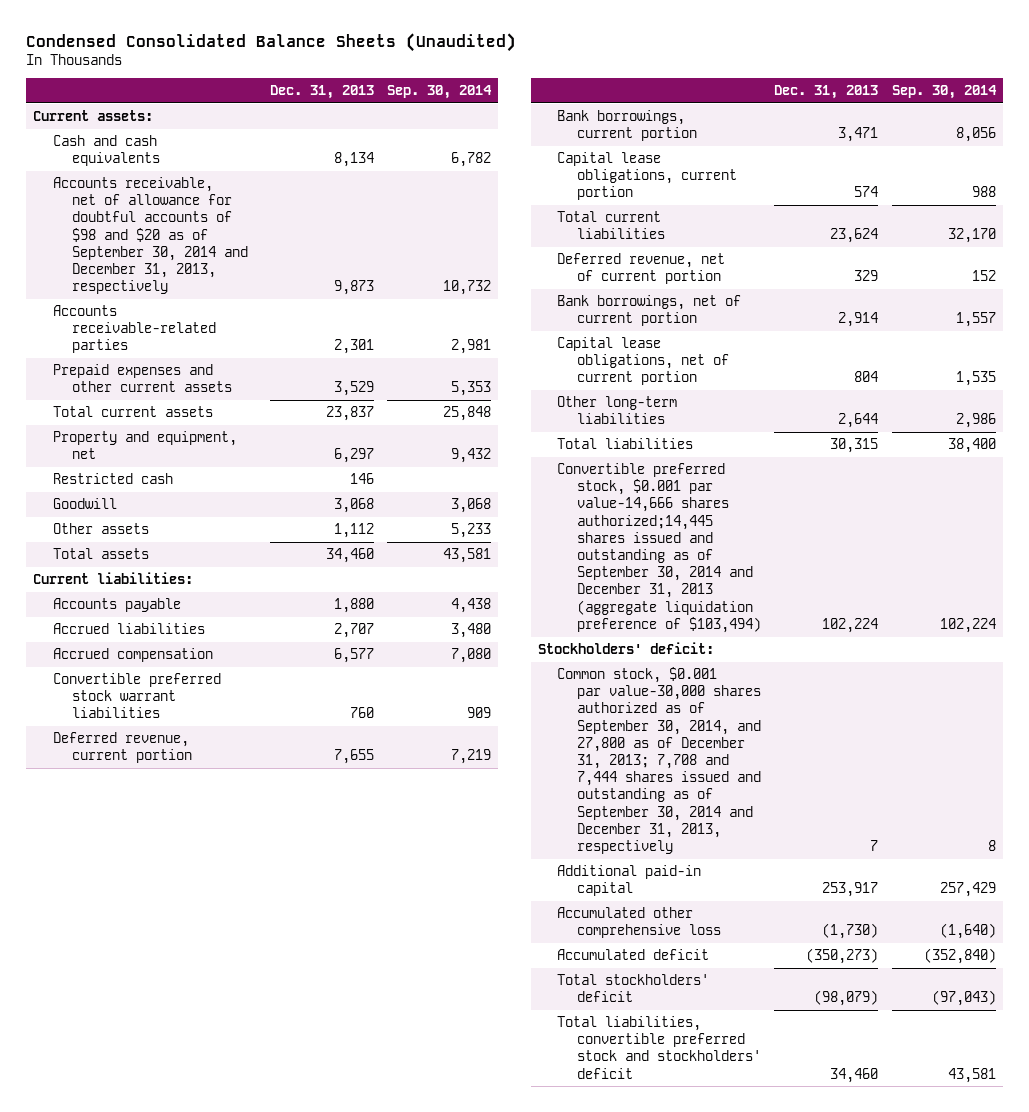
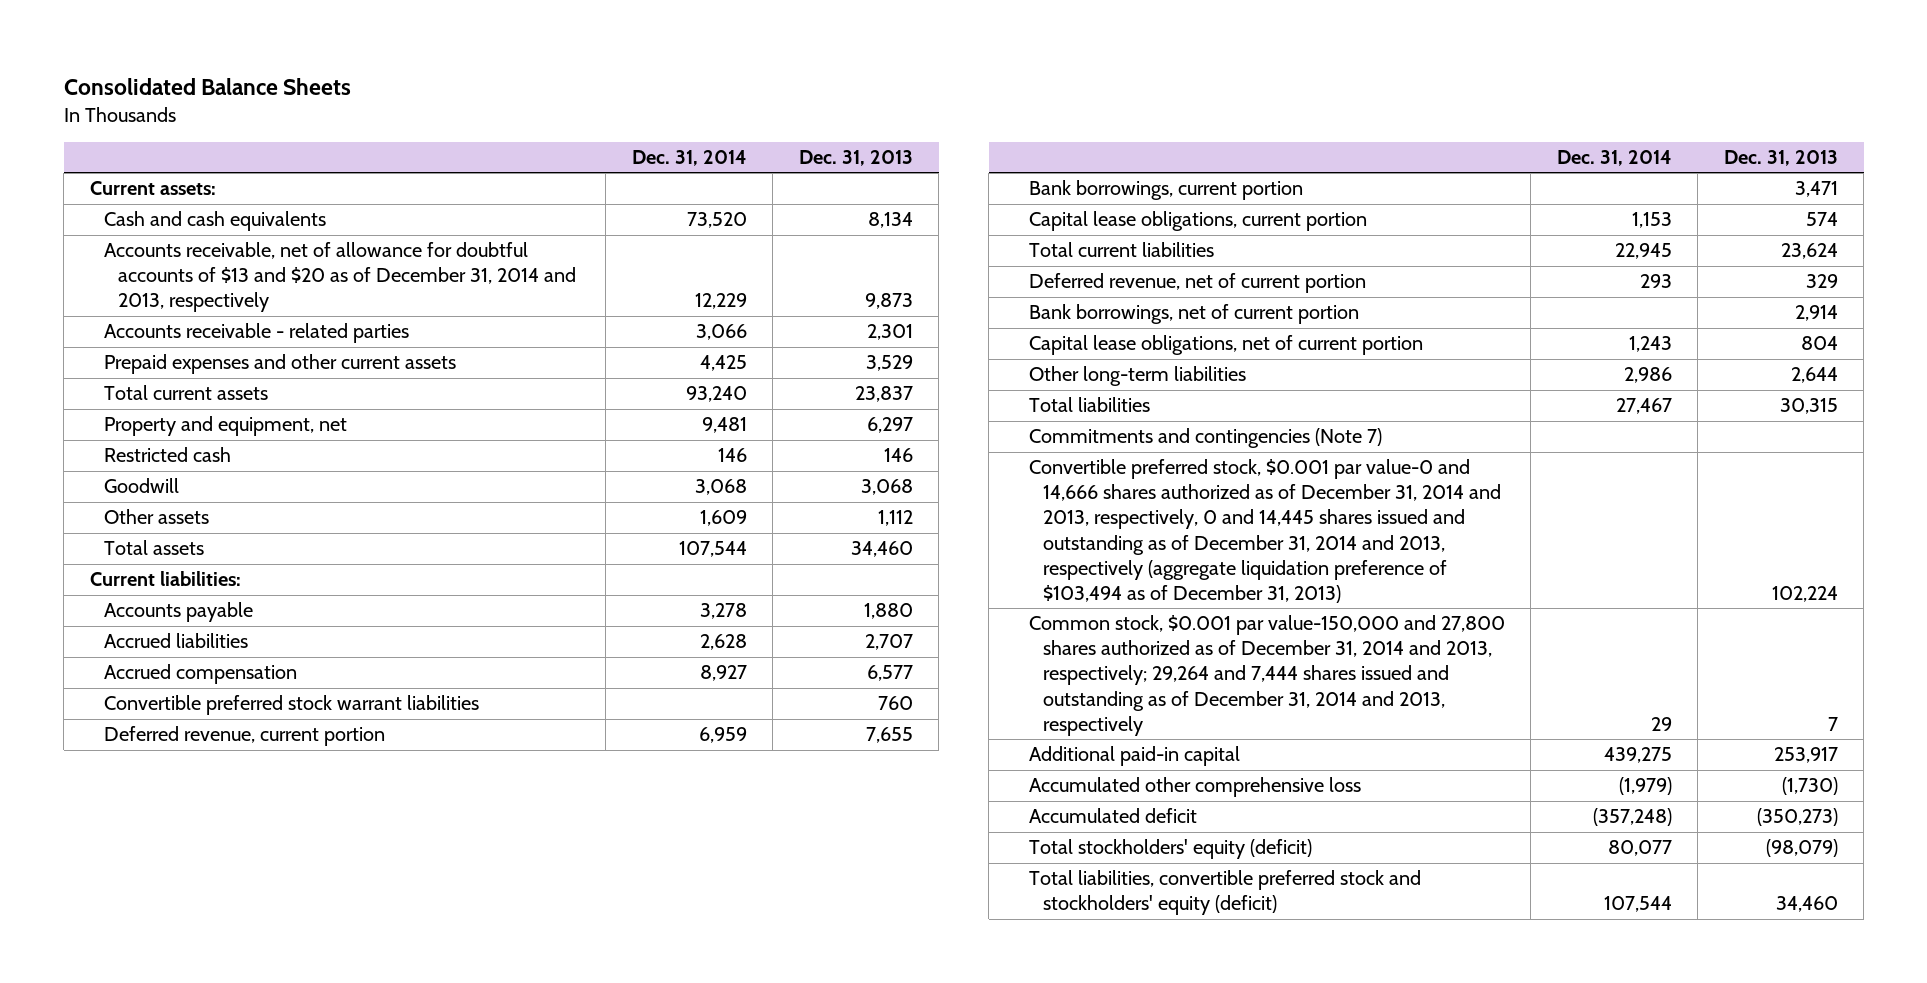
[26,33,517,53] Condensed Consolidated Balance Sheets (Unaudited) -> [63,77,351,95] Consolidated Balance Sheets
[387,85,493,100] Sep. 30, 2014 -> none
none -> [631,149,747,166] Dec. 31, 2014
[52,176,249,295] Accounts receivable, net of allowance for doubtful accounts of $98 and $20 as of September 30, 2014 and December 31, 2013, respectively -> [103,242,576,313] Accounts receivable, net of allowance for doubtful accounts of $13 and $20 as of December 31, 2014 and 2013, respectively
[52,304,217,354] Accounts receivable-related parties -> [103,323,409,344] Accounts receivable - related parties
[537,641,714,654] Stockholders' deficit: -> none
none -> [1028,428,1382,449] Commitments and contingencies (Note 7)
[557,462,761,633] Convertible preferred stock, $0.001 par value-14,666 shares authorized;14,445 shares issued and outstanding as of September 30, 2014 and December 31, 2013 (aggregate liquidation preference of $103,494) -> [1028,459,1502,603] Convertible preferred stock, $0.001 par value-0 and 14,666 shares authorized as of December 31, 2014 and 2013, respectively, 0 and 14,445 shares issued and outstanding as of December 31, 2014 and 2013, respectively (aggregate liquidation preference of $103,494 as of December 31, 2013)
[557,666,761,855] Common stock, $0.001 par value-30,000 shares authorized as of September 30, 2014, and 27,800 as of December 31, 2013; 7,708 and 7,444 shares issued and outstanding as of September 30, 2014 and December 31, 2013, respectively -> [1028,615,1505,736] Common stock, $0.001 par value-150,000 and 27,800 shares authorized as of December 31, 2014 and 2013, respectively; 29,264 and 7,444 shares issued and outstanding as of December 31, 2014 and 2013, respectively
[557,973,710,1003] Total stockholders' deficit -> [1028,839,1312,860] Total stockholders' equity (deficit)
[557,1015,761,1079] Total liabilities, convertible preferred stock and stockholders' deficit -> [1028,870,1421,916] Total liabilities, convertible preferred stock and stockholders' equity (deficit)

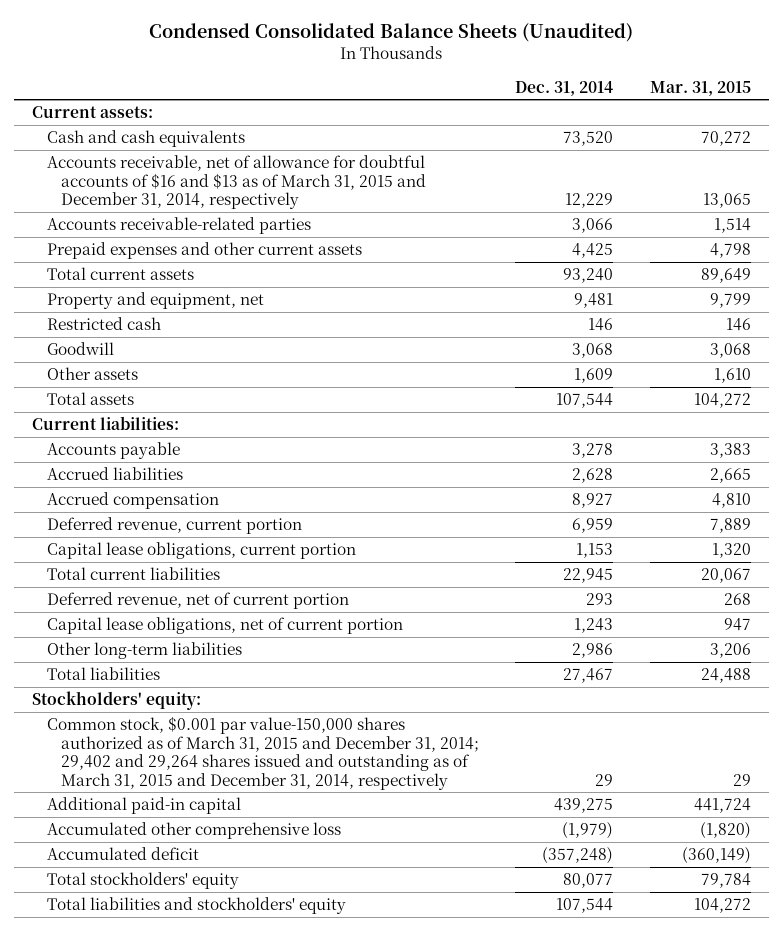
[63,77,351,95] Consolidated Balance Sheets -> [149,23,634,43] Condensed Consolidated Balance Sheets (Unaudited)
[798,149,913,166] Dec. 31, 2013 -> none
none -> [649,80,751,96] Mar. 31, 2015
[103,242,576,313] Accounts receivable, net of allowance for doubtful accounts of $13 and $20 as of December 31, 2014 and 2013, respectively -> [46,155,427,210] Accounts receivable, net of allowance for doubtful accounts of $16 and $13 as of March 31, 2015 and December 31, 2014, respectively
[103,323,409,344] Accounts receivable - related parties -> [46,217,311,235] Accounts receivable-related parties
[103,695,479,716] Convertible preferred stock warrant liabilities -> none
[1028,180,1303,201] Bank borrowings, current portion -> none
[1028,304,1359,325] Bank borrowings, net of current portion -> none
[1028,428,1382,449] Commitments and contingencies (Note 7) -> none
[1028,459,1502,603] Convertible preferred stock, $0.001 par value-0 and 14,666 shares authorized as of December 31, 2014 and 2013, respectively, 0 and 14,445 shares issued and outstanding as of December 31, 2014 and 2013, respectively (aggregate liquidation preference of $103,494 as of December 31, 2013) -> none
none -> [32,691,202,711] Stockholders' equity:
[1028,615,1505,736] Common stock, $0.001 par value-150,000 and 27,800 shares authorized as of December 31, 2014 and 2013, respectively; 29,264 and 7,444 shares issued and outstanding as of December 31, 2014 and 2013, respectively -> [46,716,480,790] Common stock, $0.001 par value-150,000 shares authorized as of March 31, 2015 and December 31, 2014; 29,402 and 29,264 shares issued and outstanding as of March 31, 2015 and December 31, 2014, respectively
[1028,839,1312,860] Total stockholders' equity (deficit) -> [46,872,239,890] Total stockholders' equity
[1028,870,1421,916] Total liabilities, convertible preferred stock and stockholders' equity (deficit) -> [46,897,346,915] Total liabilities and stockholders' equity

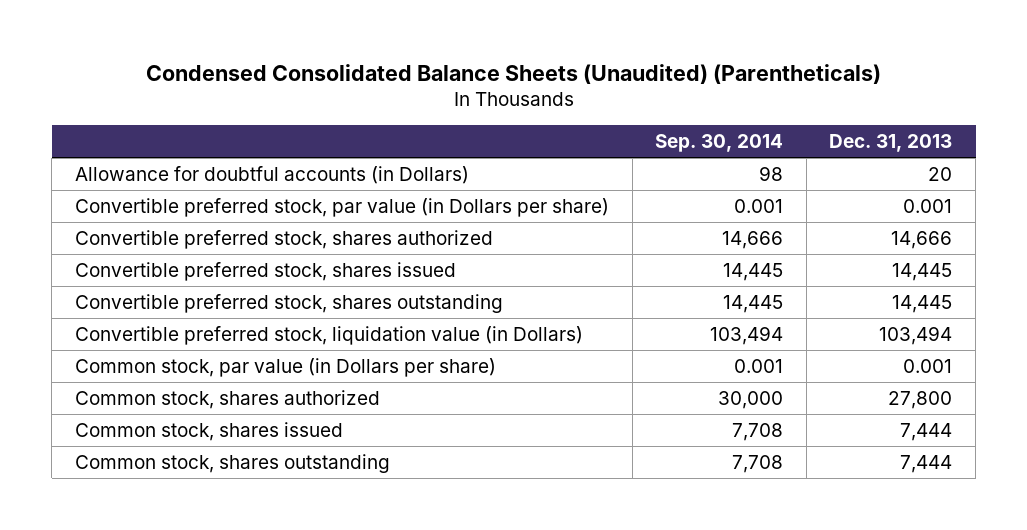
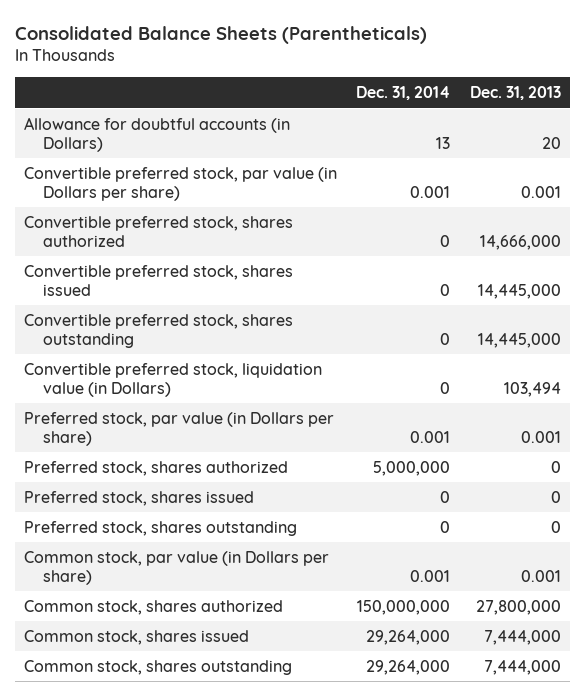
[145,63,881,84] Condensed Consolidated Balance Sheets (Unaudited) (Parentheticals) -> [14,25,427,44] Consolidated Balance Sheets (Parentheticals)
[655,134,784,153] Sep. 30, 2014 -> none
none -> [356,86,451,101] Dec. 31, 2014
[891,230,953,249] 14,666 -> [479,234,561,250] 14,666,000
[892,262,953,281] 14,445 -> [477,283,561,299] 14,445,000
[892,294,953,313] 14,445 -> [477,332,561,348] 14,445,000
none -> [24,411,335,446] Preferred stock, par value (in Dollars per share)
none -> [24,460,289,476] Preferred stock, shares authorized
none -> [24,490,255,506] Preferred stock, shares issued
none -> [24,520,298,536] Preferred stock, shares outstanding
[888,390,953,409] 27,800 -> [475,599,561,615] 27,800,000
[900,422,953,441] 7,444 -> [483,629,561,645] 7,444,000
[900,454,953,473] 7,444 -> [483,659,561,675] 7,444,000

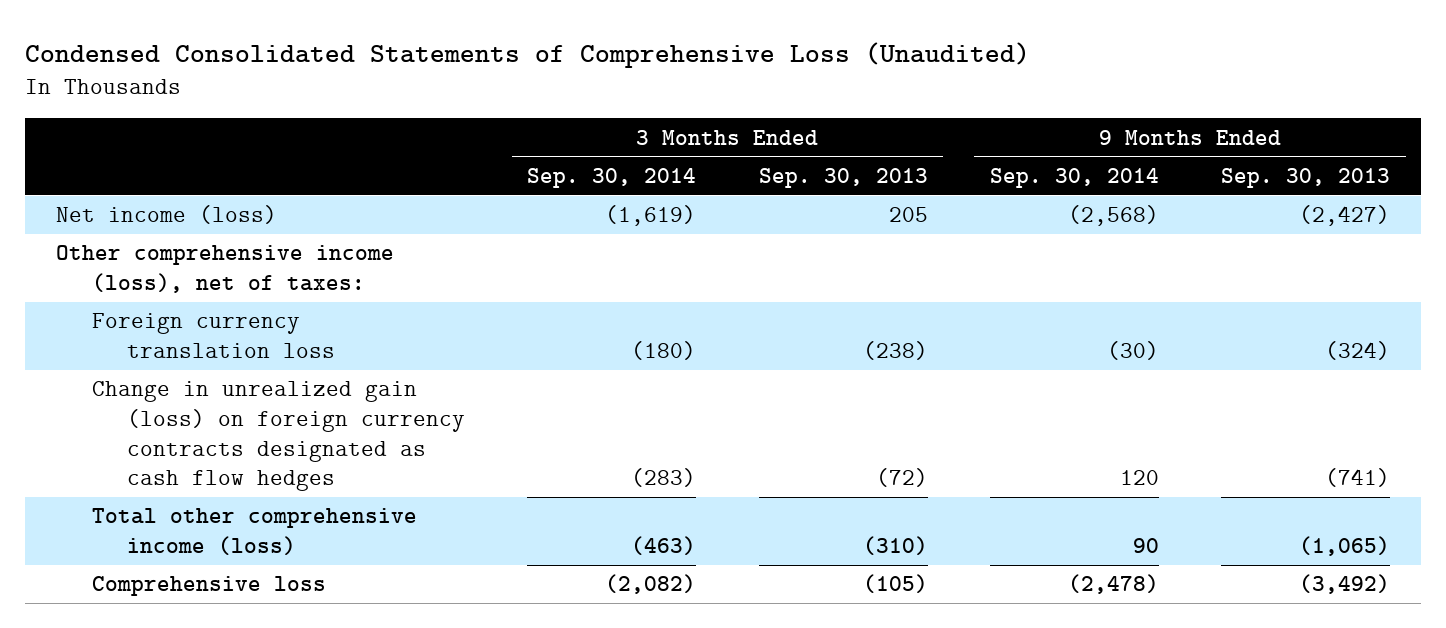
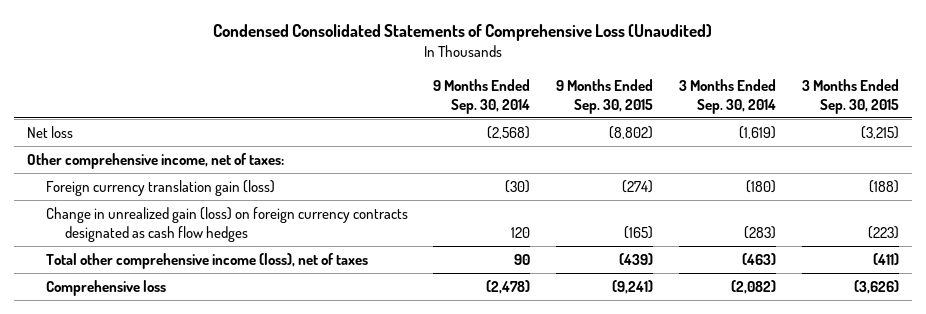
[758,168,928,189] Sep. 30, 2013 -> none
[1221,168,1391,189] Sep. 30, 2013 -> none
none -> [556,79,654,114] 9 Months Ended Sep. 30, 2015
none -> [802,79,900,114] 3 Months Ended Sep. 30, 2015
[56,205,278,225] Net income (loss) -> [26,126,73,139] Net loss
[56,245,395,294] Other comprehensive income (loss), net of taxes: -> [26,153,284,170] Other comprehensive income, net of taxes:
[91,313,336,359] Foreign currency translation loss -> [45,180,275,197] Foreign currency translation gain (loss)
[91,508,417,556] Total other comprehensive income (loss) -> [45,253,368,270] Total other comprehensive income (loss), net of taxes

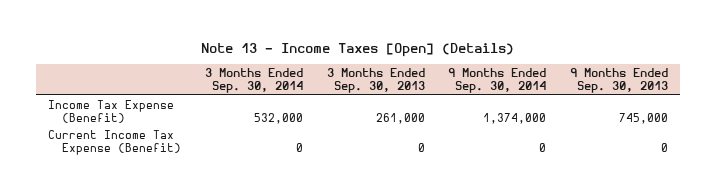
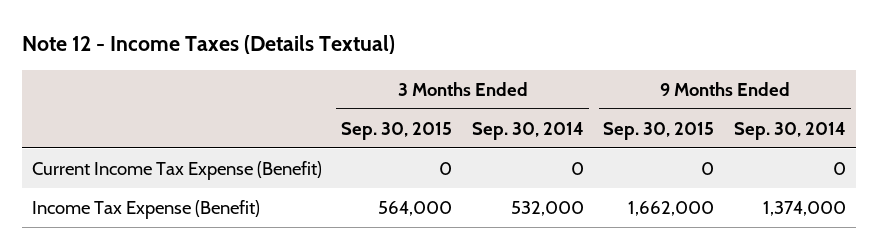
[201,43,515,58] Note 13 - Income Taxes [Open] (Details) -> [21,34,395,54] Note 12 - Income Taxes (Details Textual)
[326,68,425,94] 3 Months Ended Sep. 30, 2013 -> none
[569,68,668,94] 9 Months Ended Sep. 30, 2013 -> none
none -> [341,121,453,140] Sep. 30, 2015
none -> [603,121,715,140] Sep. 30, 2015
[48,100,175,123] Income Tax Expense (Benefit) -> [31,200,260,220] Income Tax Expense (Benefit)

